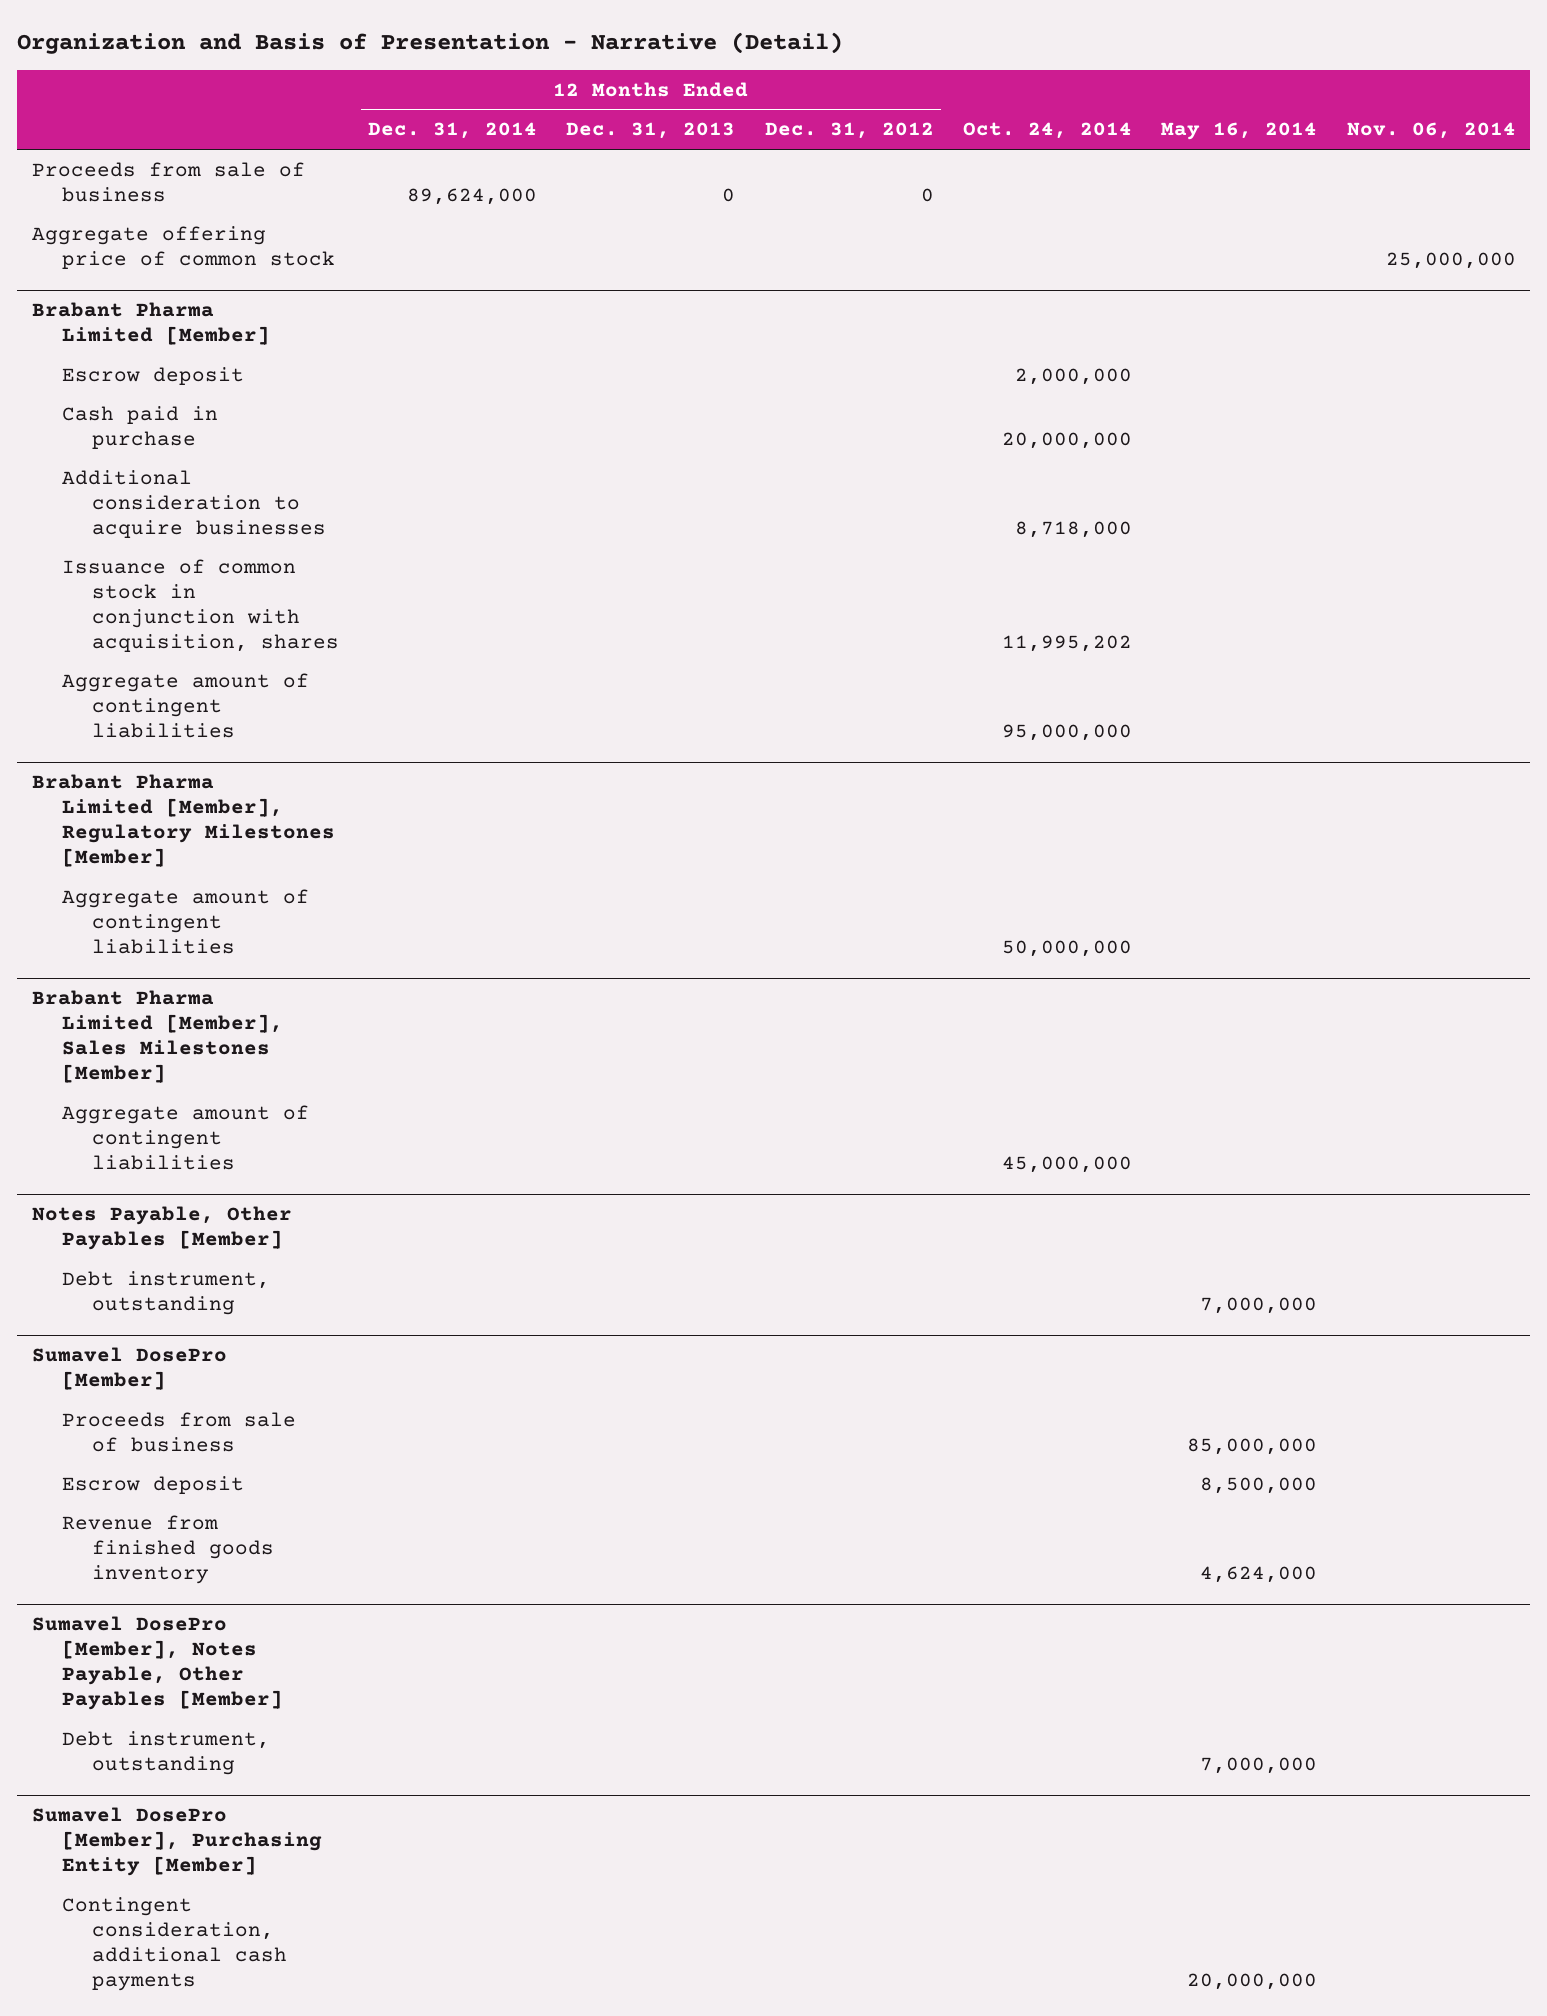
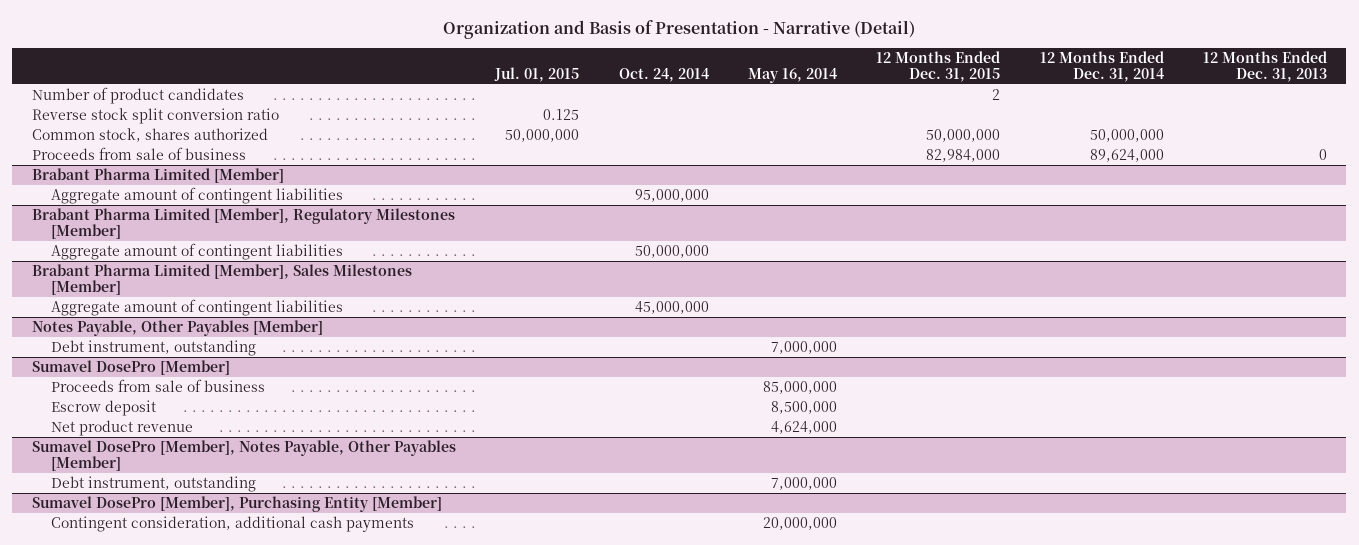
[764,122,934,140] Dec. 31, 2012 -> none
[1346,122,1516,140] Nov. 06, 2014 -> none
none -> [494,66,580,82] Jul. 01, 2015
none -> [876,50,1001,82] 12 Months Ended Dec. 31, 2015
none -> [32,86,245,104] Number of product candidates
none -> [32,107,280,124] Reverse stock split conversion ratio
none -> [32,127,269,142] Common stock, shares authorized
[31,225,335,269] Aggregate offering price of common stock -> none
[61,366,244,385] Escrow deposit -> none
[61,405,218,449] Cash paid in purchase -> none
[61,469,326,538] Additional consideration to acquire businesses -> none
[61,558,339,652] Issuance of common stock in conjunction with acquisition, shares -> none
[61,1514,274,1584] Revenue from finished goods inventory -> [50,419,193,436] Net product revenue

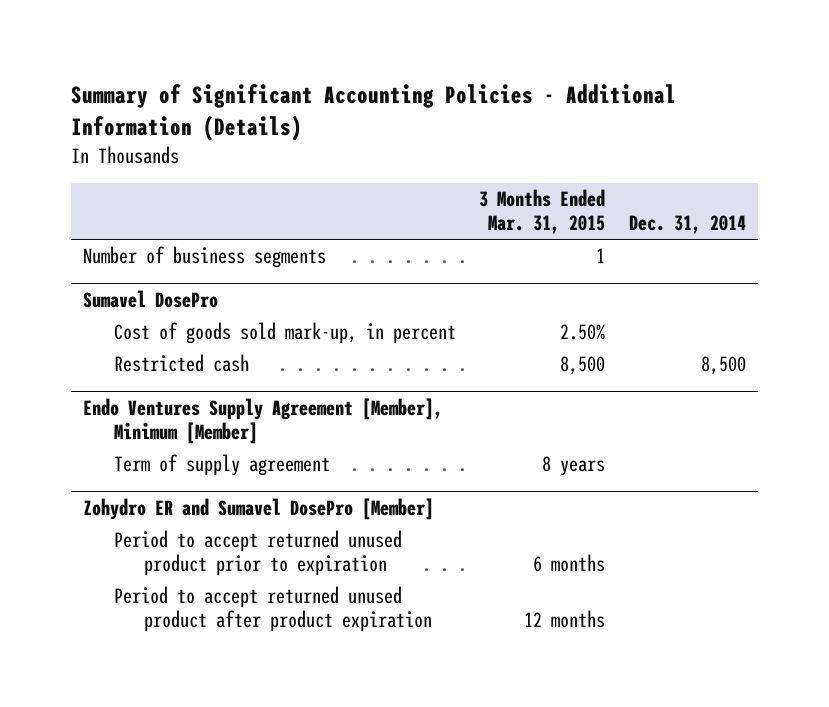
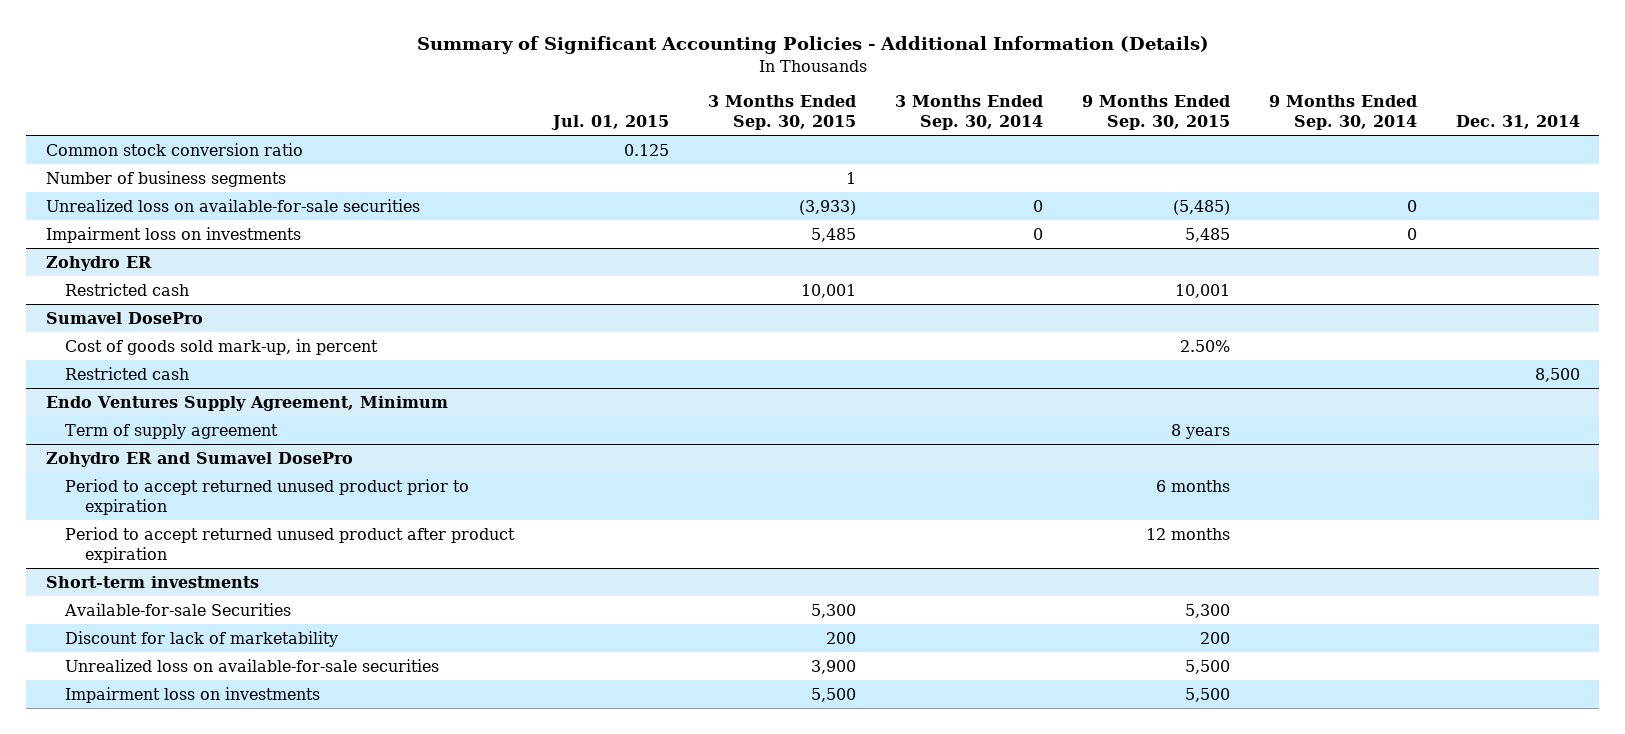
[479,189,606,235] 3 Months Ended Mar. 31, 2015 -> none
none -> [551,114,670,130] Jul. 01, 2015
none -> [708,95,857,130] 3 Months Ended Sep. 30, 2015
none -> [895,95,1044,130] 3 Months Ended Sep. 30, 2014
none -> [1081,95,1230,130] 9 Months Ended Sep. 30, 2015
none -> [1268,95,1417,130] 9 Months Ended Sep. 30, 2014
none -> [45,142,303,156] Common stock conversion ratio
none -> [45,198,420,212] Unrealized loss on available-for-sale securities
none -> [45,226,301,243] Impairment loss on investments
none -> [45,255,152,271] Zohydro ER
none -> [65,282,190,296] Restricted cash
[82,398,443,445] Endo Ventures Supply Agreement [Member], Minimum [Member] -> [45,395,448,411] Endo Ventures Supply Agreement, Minimum
[82,498,434,521] Zohydro ER and Sumavel DosePro [Member] -> [45,451,353,467] Zohydro ER and Sumavel DosePro
none -> [45,575,259,588] Short-term investments
none -> [64,602,292,616] Available-for-sale Securities
none -> [65,630,339,647] Discount for lack of marketability
none -> [65,658,440,672] Unrealized loss on available-for-sale securities
none -> [65,686,321,703] Impairment loss on investments

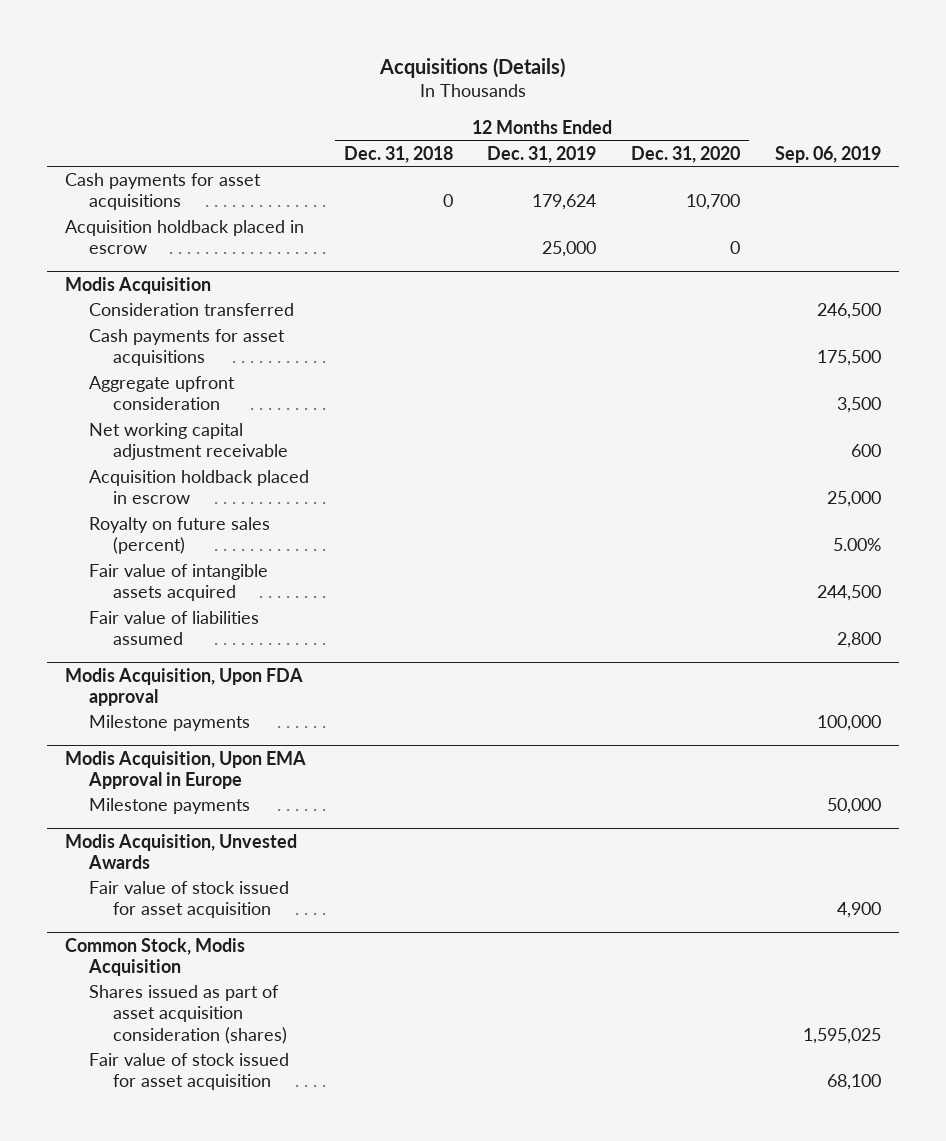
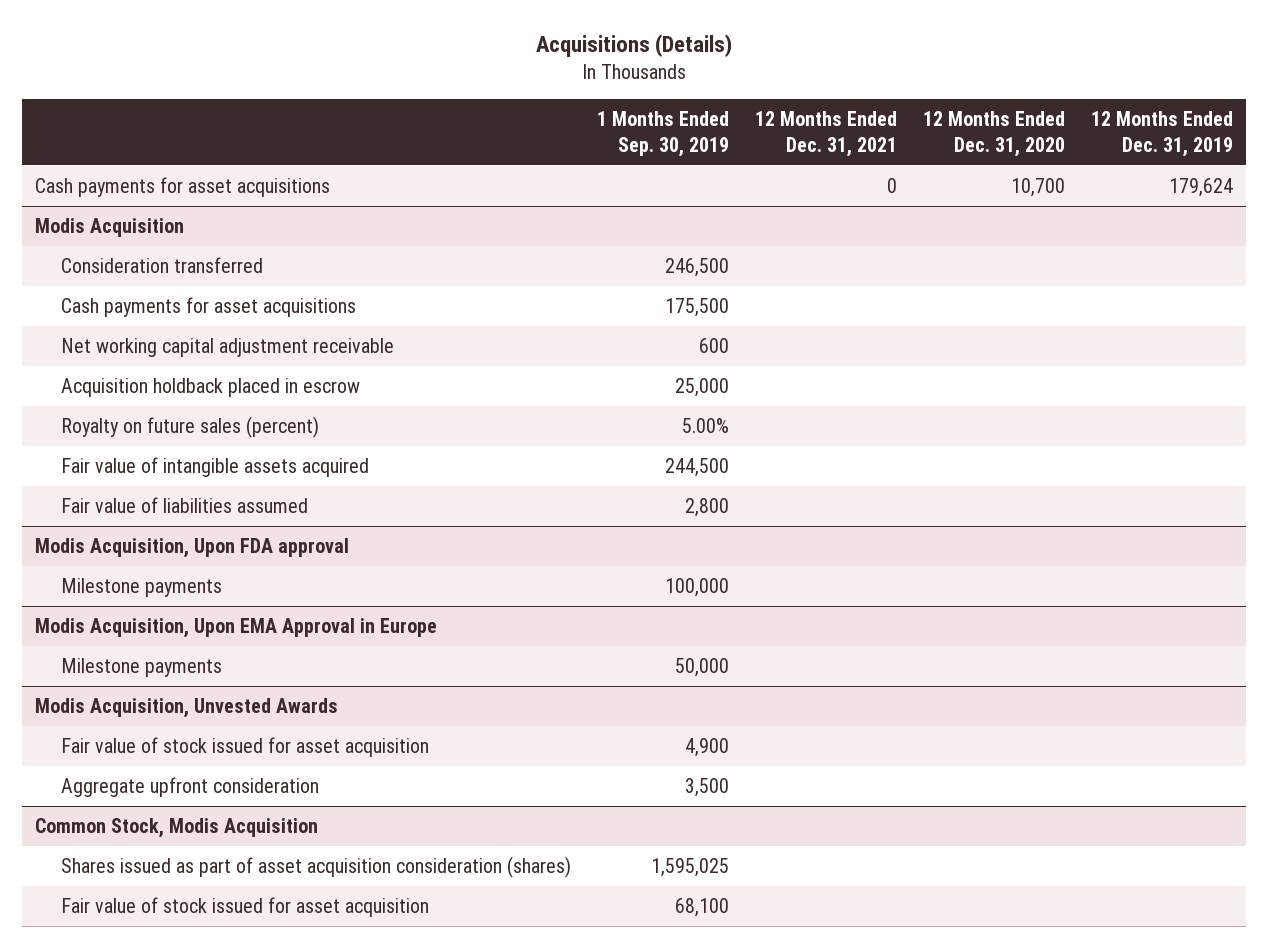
[343,145,453,163] Dec. 31, 2018 -> none
[775,145,882,163] Sep. 06, 2019 -> none
none -> [597,110,730,157] 1 Months Ended Sep. 30, 2019
none -> [755,110,898,157] 12 Months Ended Dec. 31, 2021
[64,220,304,255] Acquisition holdback placed in escrow -> none
[88,376,235,411] Aggregate upfront consideration -> none
none -> [61,777,320,798] Aggregate upfront consideration

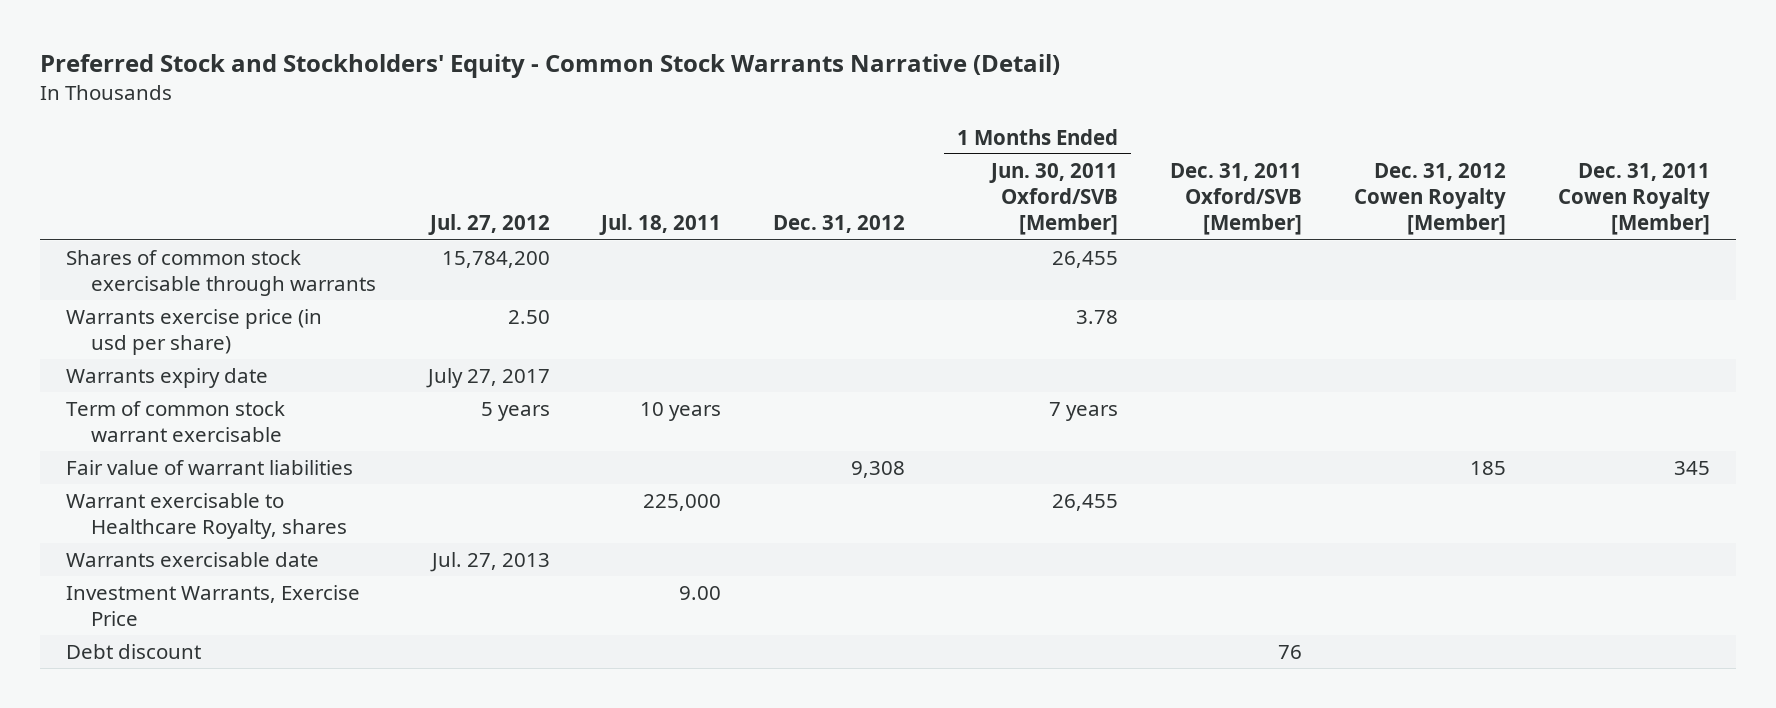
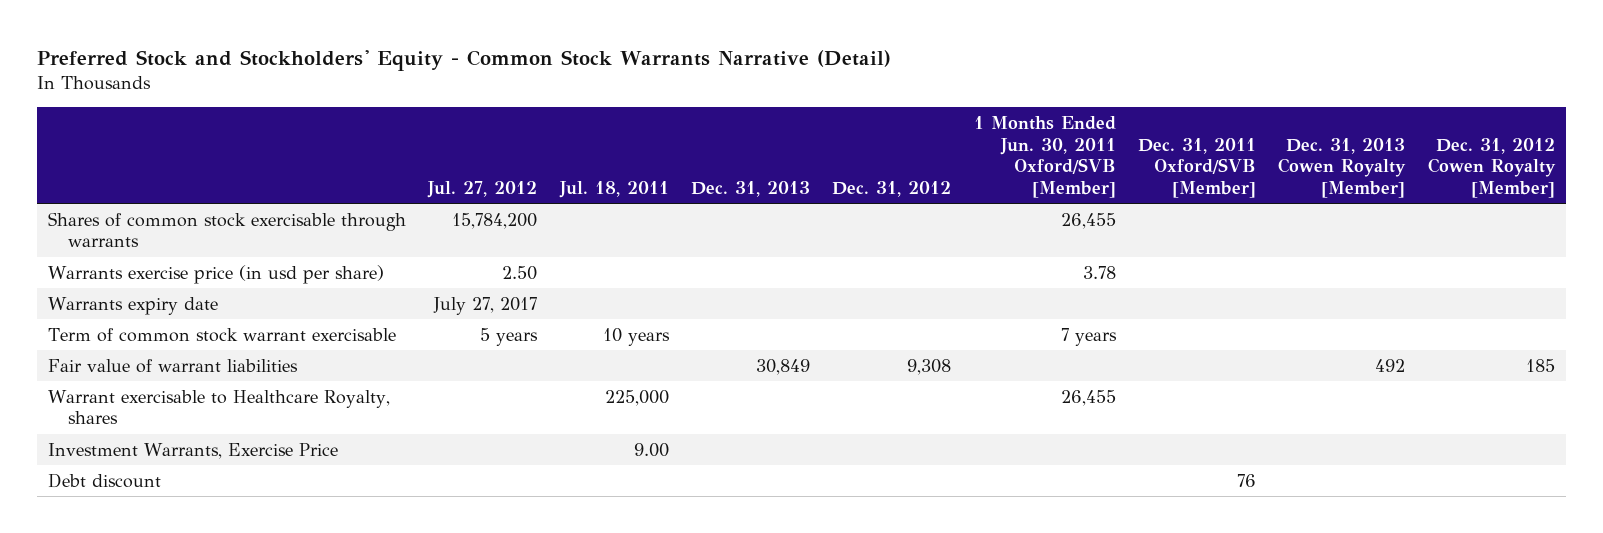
[1558,163,1711,236] Dec. 31, 2011 Cowen Royalty [Member] -> none
none -> [691,180,811,197] Dec. 31, 2013
none -> [1278,137,1407,198] Dec. 31, 2013 Cowen Royalty [Member]
[65,552,319,568] Warrants exercisable date -> none

